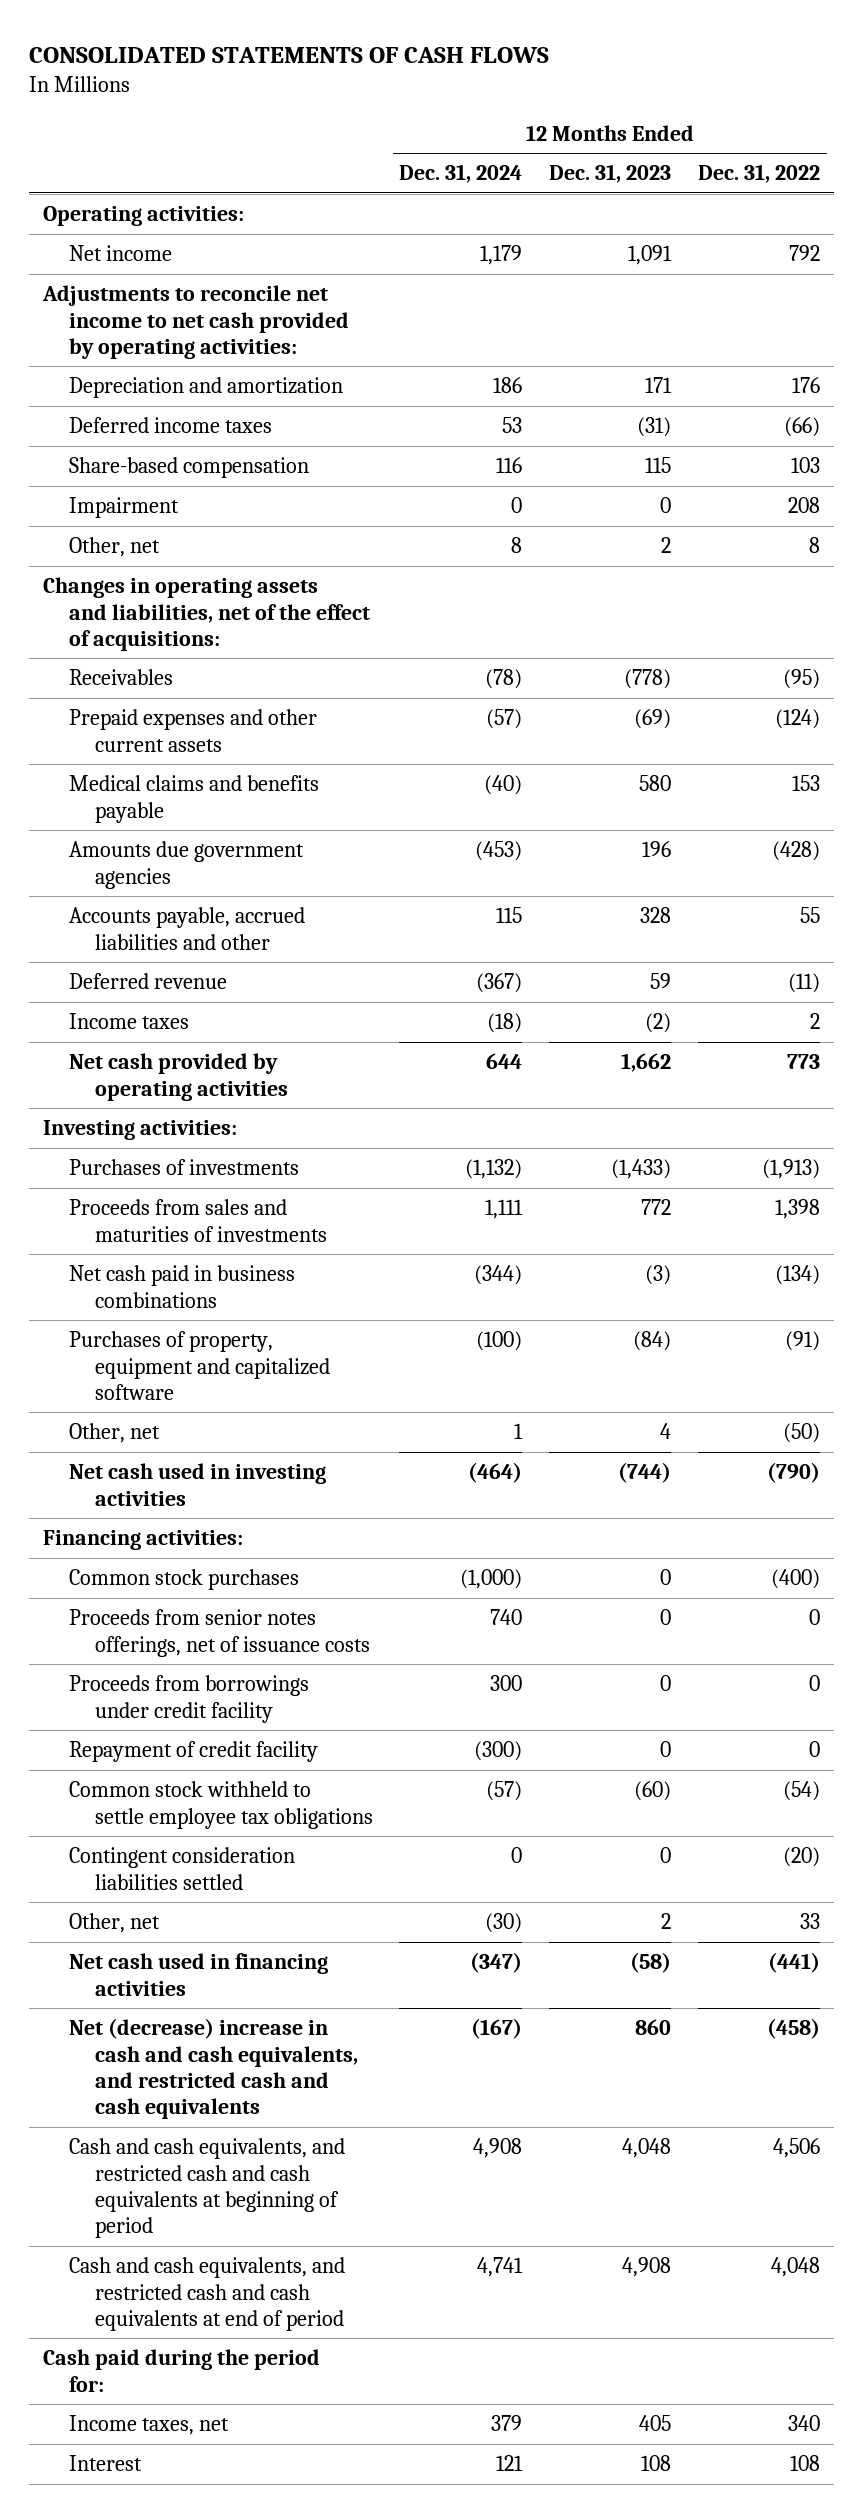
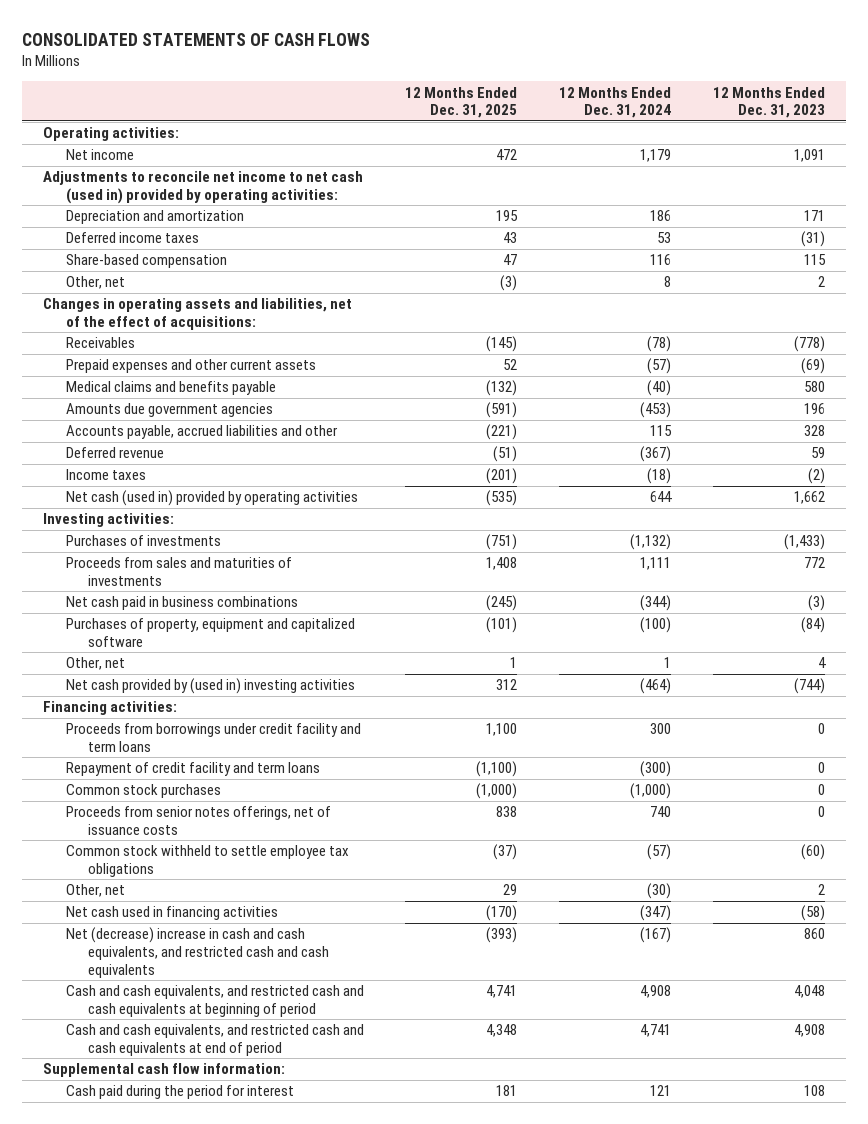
[698,164,821,184] Dec. 31, 2022 -> none
none -> [405,86,518,119] 12 Months Ended Dec. 31, 2025
[41,285,349,359] Adjustments to reconcile net income to net cash provided by operating activities: -> [43,171,364,204] Adjustments to reconcile net income to net cash (used in) provided by operating activities:
[68,497,179,519] Impairment -> none
[68,1053,288,1101] Net cash provided by operating activities -> [65,490,358,507] Net cash (used in) provided by operating activities
[68,1463,326,1506] Net cash used in investing activities -> [65,678,355,695] Net cash provided by (used in) investing activities
none -> [65,723,361,752] Proceeds from borrowings under credit facility and term loans
none -> [65,762,320,777] Repayment of credit facility and term loans
[68,1675,309,1723] Proceeds from borrowings under credit facility -> none
[68,1741,318,1763] Repayment of credit facility -> none
[68,1847,295,1890] Contingent consideration liabilities settled -> none
[42,2349,320,2392] Cash paid during the period for: -> none
[68,2415,229,2436] Income taxes, net -> none
none -> [43,1063,286,1078] Supplemental cash flow information:
[68,2455,142,2472] Interest -> [65,1085,294,1100] Cash paid during the period for interest

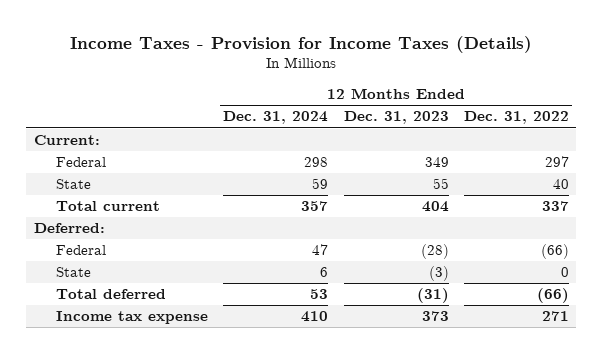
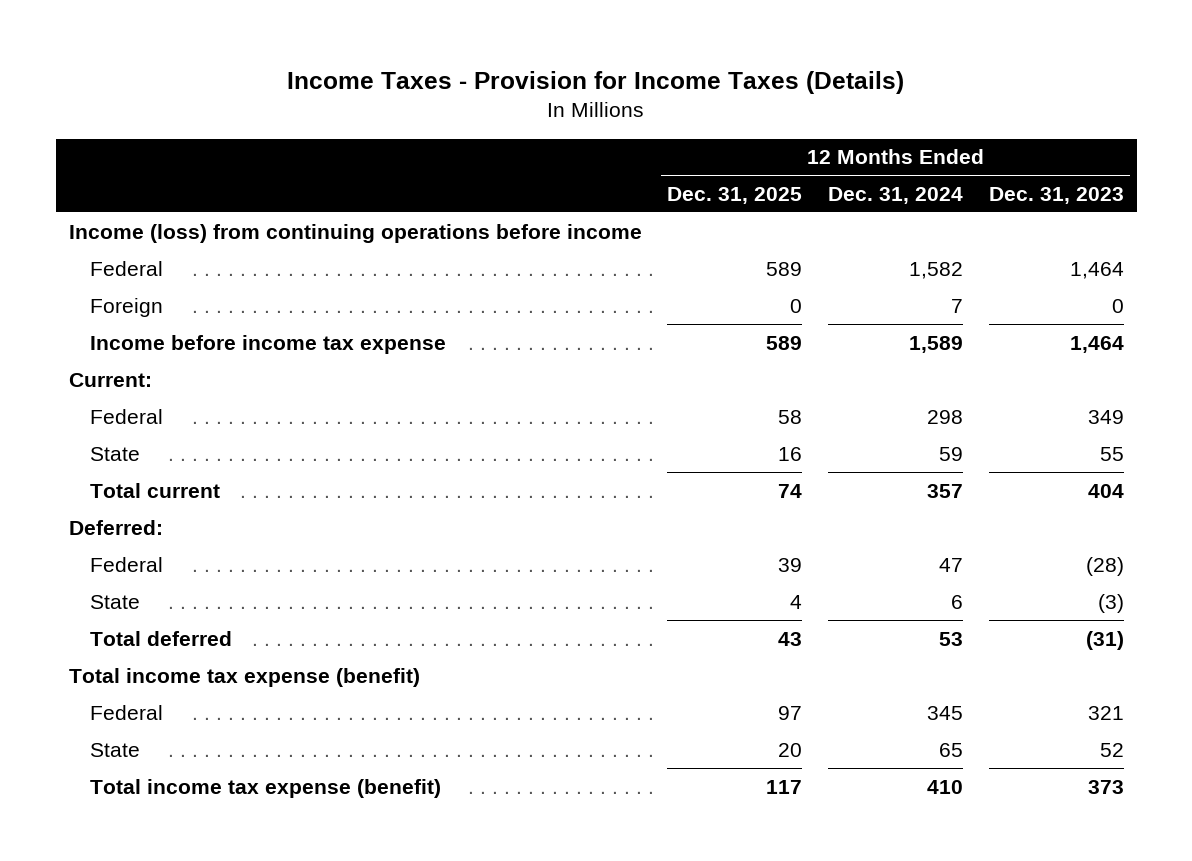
[463,111,569,125] Dec. 31, 2022 -> none
none -> [667,186,803,204] Dec. 31, 2025
none -> [68,223,642,243] Income (loss) from continuing operations before income
none -> [89,260,163,276] Federal
none -> [89,297,163,317] Foreign
none -> [89,334,446,354] Income before income tax expense
none -> [68,667,420,687] Total income tax expense (benefit)
none -> [89,704,163,720] Federal
none -> [89,742,140,757] State
[56,311,209,325] Income tax expense -> [89,778,441,798] Total income tax expense (benefit)

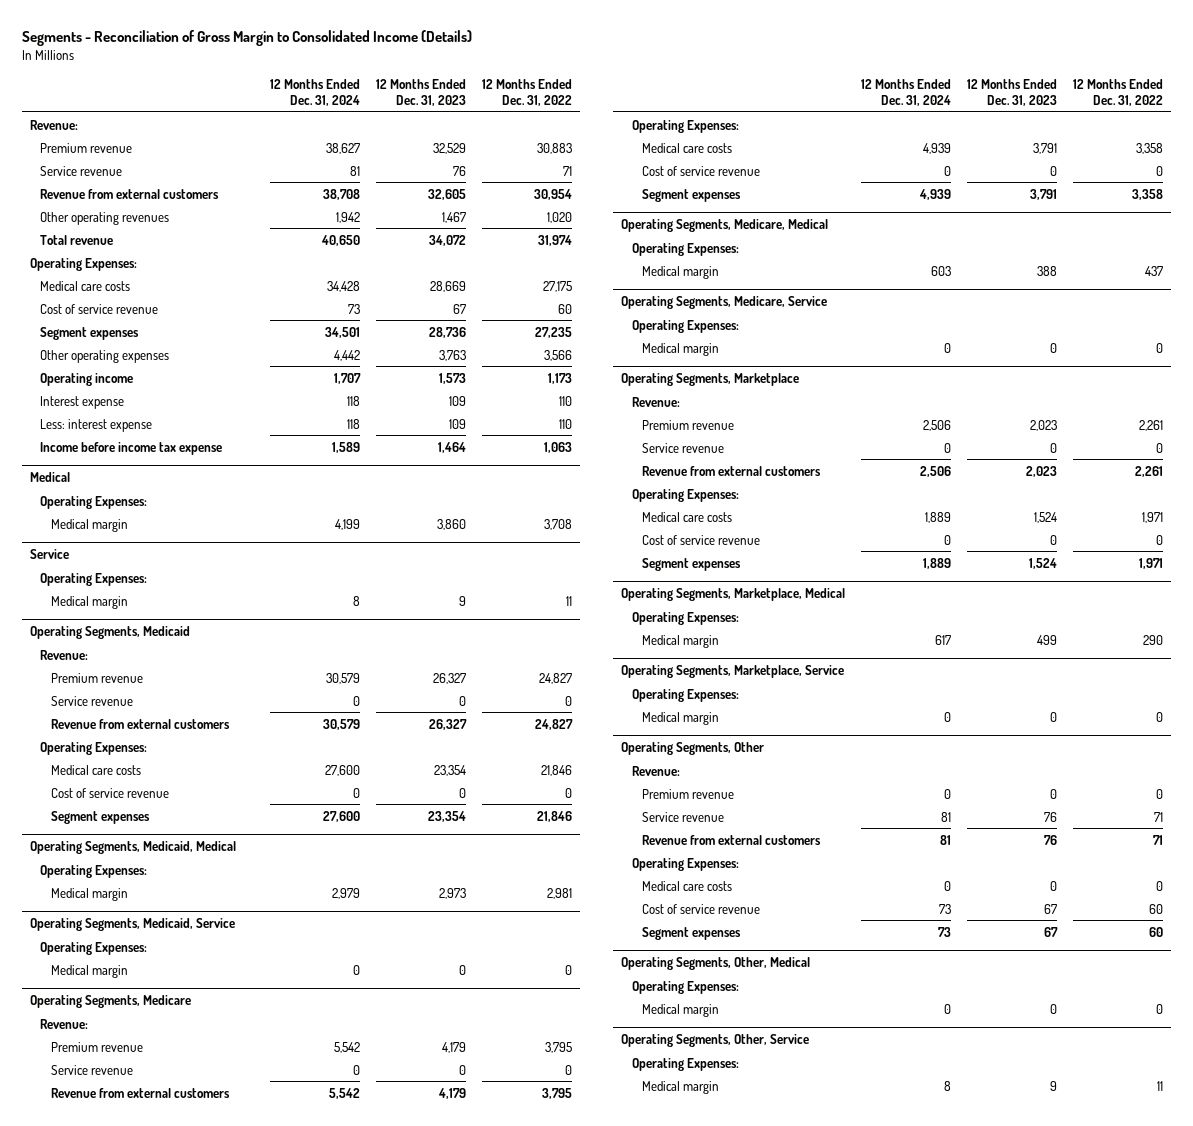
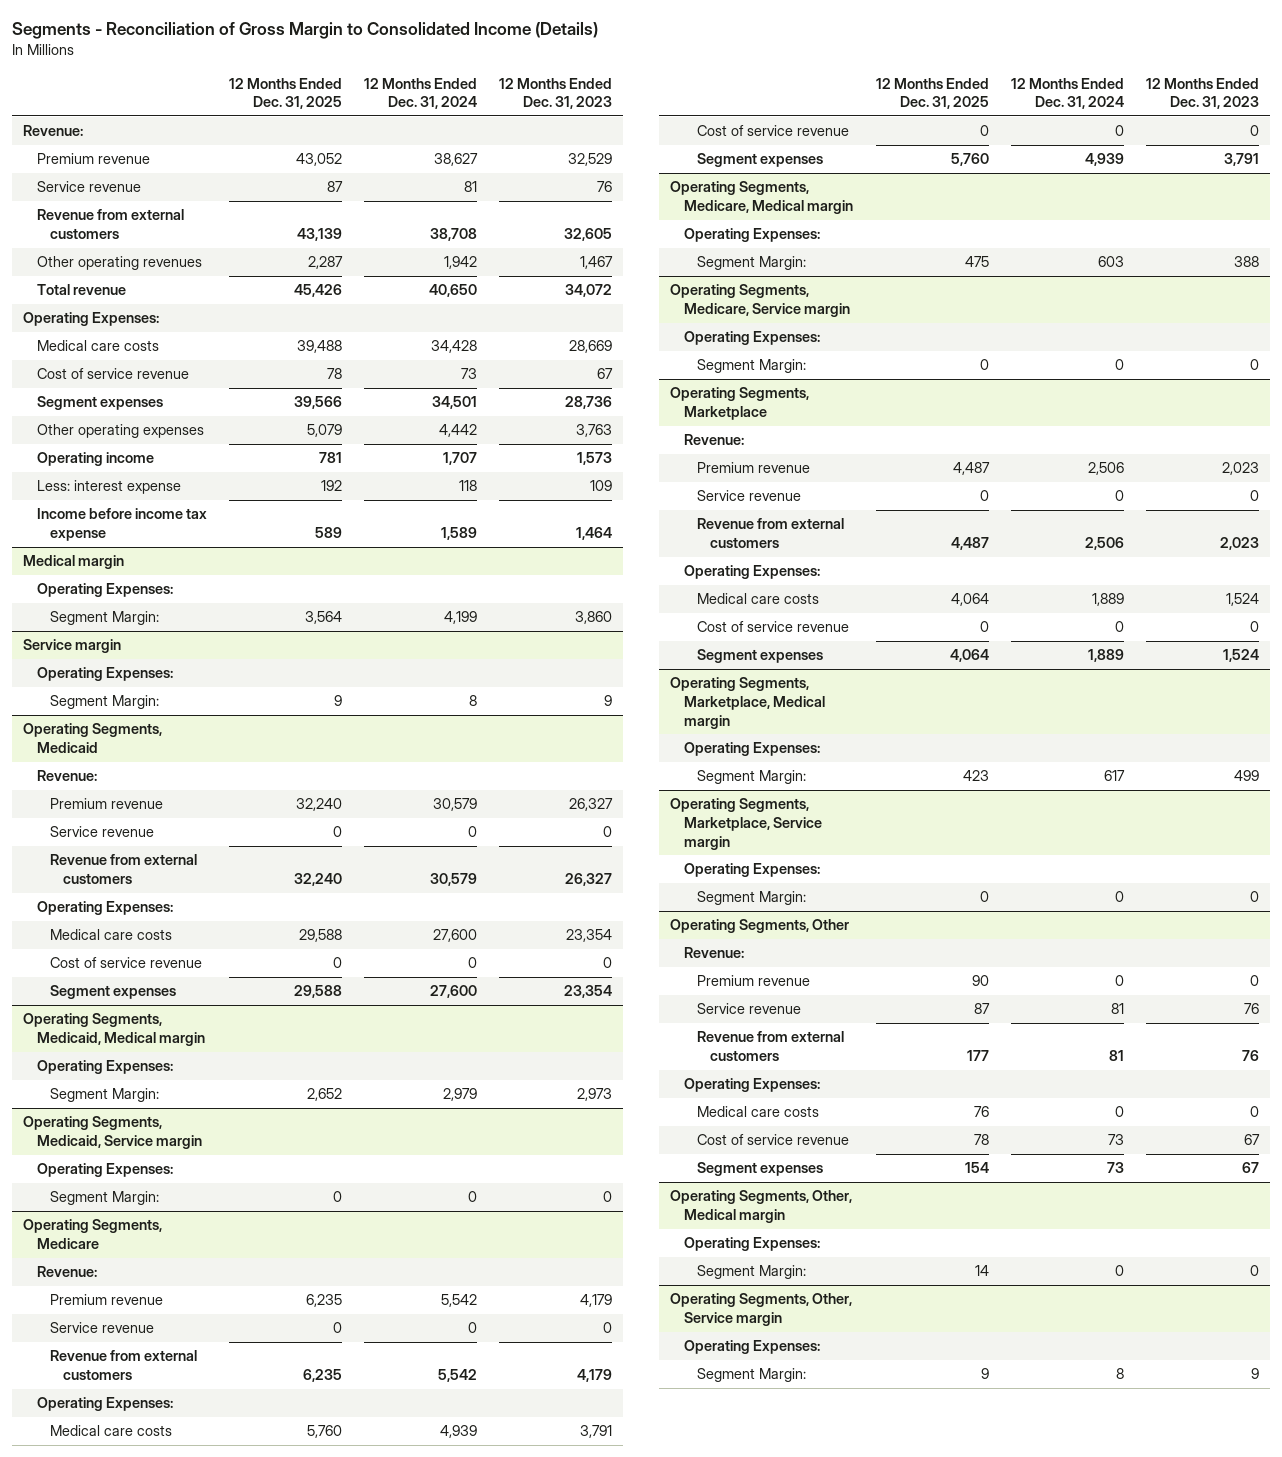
[481,79,572,106] 12 Months Ended Dec. 31, 2022 -> none
none -> [228,77,342,110] 12 Months Ended Dec. 31, 2025
[40,395,125,409] Interest expense -> none
[29,472,70,483] Medical -> [23,555,125,570] Medical margin
[51,518,129,532] Medical margin -> [49,611,159,626] Segment Margin:
[29,549,69,560] Service -> [23,639,122,654] Service margin
[51,595,129,609] Medical margin -> [49,695,159,710] Segment Margin:
[29,841,236,855] Operating Segments, Medicaid, Medical -> [23,1013,205,1046] Operating Segments, Medicaid, Medical margin
[51,887,129,901] Medical margin -> [49,1088,159,1103] Segment Margin:
[29,918,235,932] Operating Segments, Medicaid, Service -> [23,1116,202,1149] Operating Segments, Medicaid, Service margin
[51,964,129,978] Medical margin -> [49,1191,159,1206] Segment Margin:
[620,219,828,233] Operating Segments, Medicare, Medical -> [670,181,853,214] Operating Segments, Medicare, Medical margin
[642,265,720,279] Medical margin -> [696,256,806,271] Segment Margin:
[620,296,827,310] Operating Segments, Medicare, Service -> [670,284,850,317] Operating Segments, Medicare, Service margin
[642,342,720,356] Medical margin -> [696,359,806,374] Segment Margin:
[620,588,845,602] Operating Segments, Marketplace, Medical -> [670,677,825,729] Operating Segments, Marketplace, Medical margin
[642,634,720,648] Medical margin -> [696,770,806,785] Segment Margin:
[620,665,844,679] Operating Segments, Marketplace, Service -> [670,798,822,850] Operating Segments, Marketplace, Service margin
[642,711,720,725] Medical margin -> [696,891,806,906] Segment Margin:
[620,957,810,971] Operating Segments, Other, Medical -> [670,1190,853,1223] Operating Segments, Other, Medical margin
[642,1003,720,1017] Medical margin -> [696,1265,806,1280] Segment Margin:
[620,1034,809,1048] Operating Segments, Other, Service -> [670,1293,853,1326] Operating Segments, Other, Service margin
[642,1080,720,1094] Medical margin -> [696,1368,806,1383] Segment Margin:

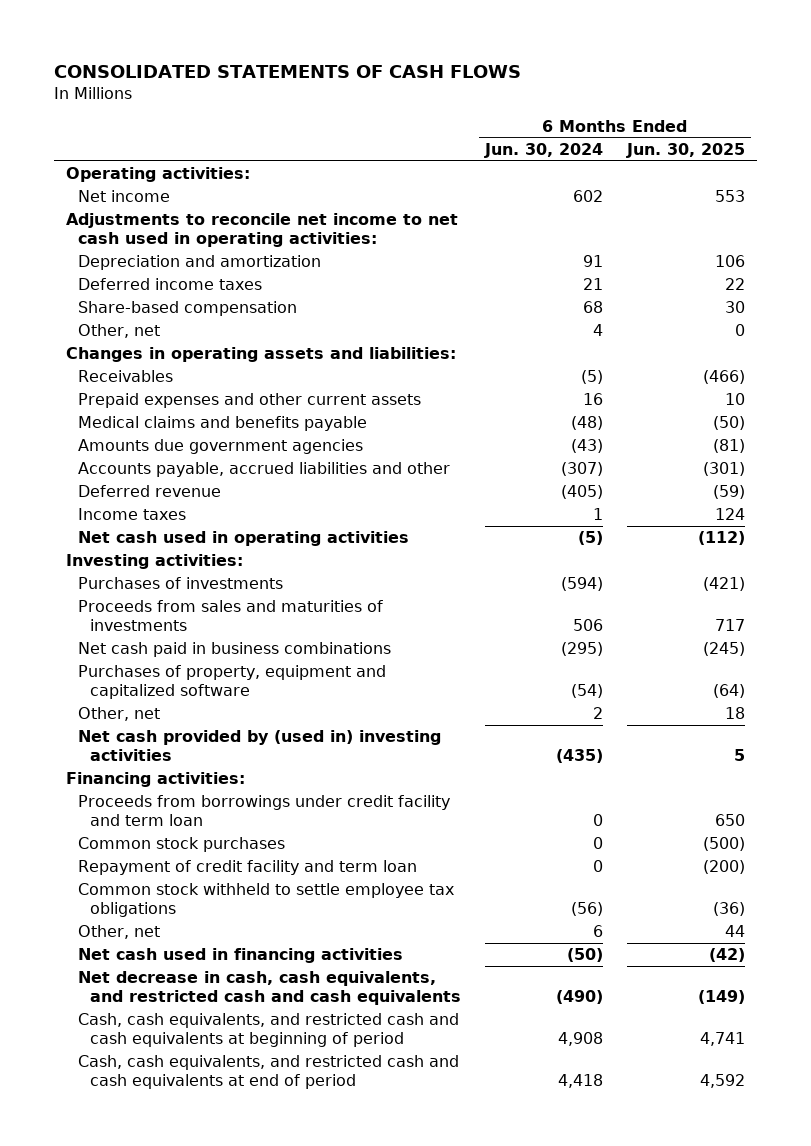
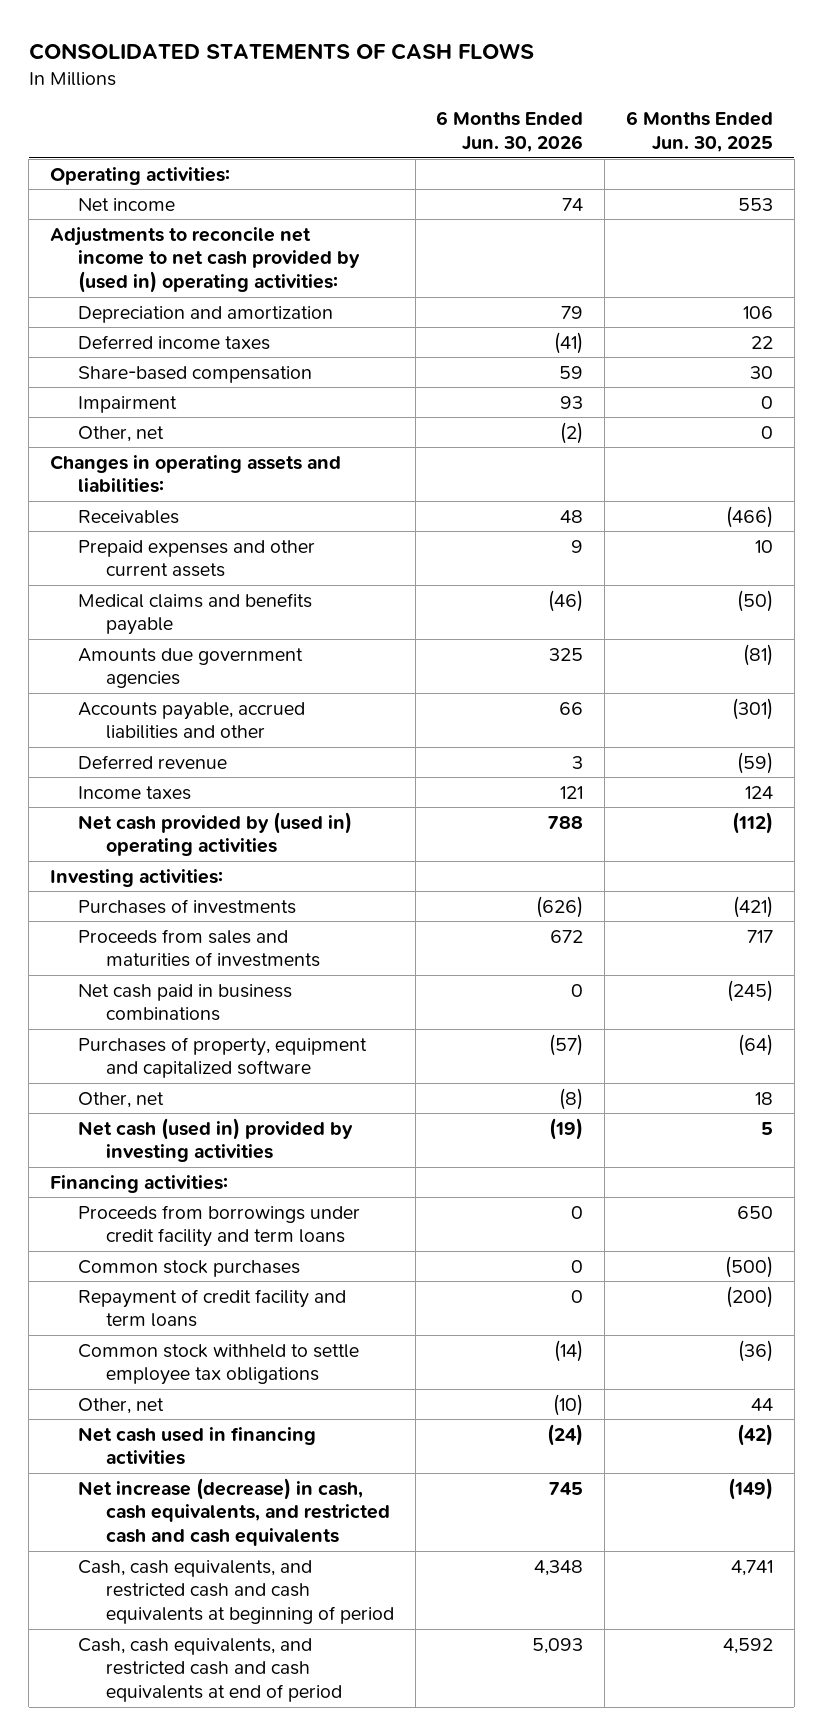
[484,142,604,158] Jun. 30, 2024 -> none
none -> [436,111,584,153] 6 Months Ended Jun. 30, 2026
[65,213,458,247] Adjustments to reconcile net income to net cash used in operating activities: -> [50,226,360,294] Adjustments to reconcile net income to net cash provided by (used in) operating activities:
none -> [77,395,177,413] Impairment
[78,531,410,547] Net cash used in operating activities -> [77,811,352,857] Net cash provided by (used in) operating activities
[78,730,442,761] Net cash provided by (used in) investing activities -> [77,1117,353,1163] Net cash (used in) provided by investing activities
[78,795,451,826] Proceeds from borrowings under credit facility and term loan -> [77,1204,360,1248] Proceeds from borrowings under credit facility and term loans
[78,860,418,876] Repayment of credit facility and term loan -> [77,1288,346,1328] Repayment of credit facility and term loans
[78,971,462,1005] Net decrease in cash, cash equivalents, and restricted cash and cash equivalents -> [77,1477,390,1547] Net increase (decrease) in cash, cash equivalents, and restricted cash and cash equivalents

